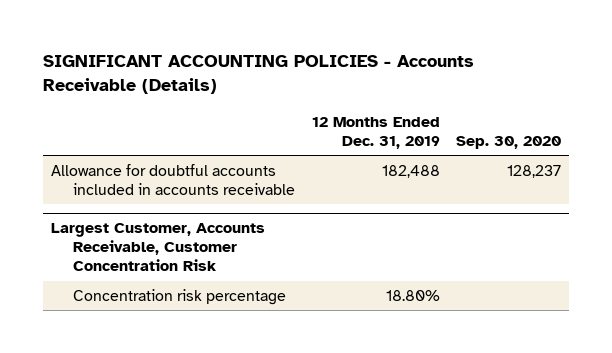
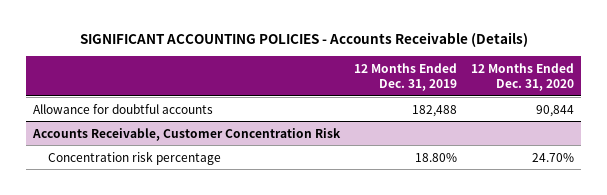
[455,135,561,149] Sep. 30, 2020 -> none
none -> [471,62,575,91] 12 Months Ended Dec. 31, 2020
[51,163,296,195] Allowance for doubtful accounts included in accounts receivable -> [32,103,213,114] Allowance for doubtful accounts
[51,223,266,272] Largest Customer, Accounts Receivable, Customer Concentration Risk -> [31,127,341,141] Accounts Receivable, Customer Concentration Risk

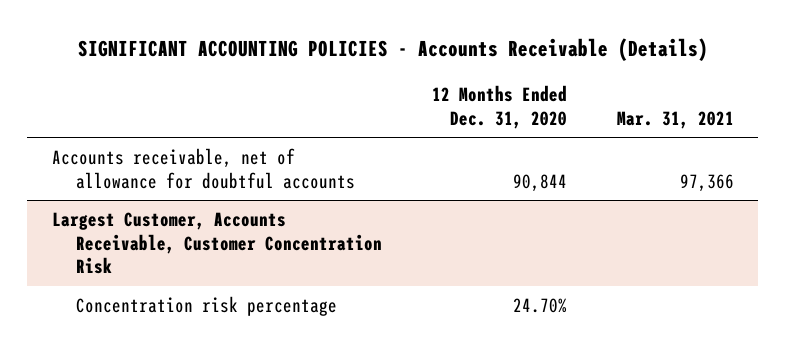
[354,62,458,91] 12 Months Ended Dec. 31, 2019 -> none
none -> [616,110,734,129] Mar. 31, 2021
[32,103,213,114] Allowance for doubtful accounts -> [52,147,355,189] Accounts receivable, net of allowance for doubtful accounts
[31,127,341,141] Accounts Receivable, Customer Concentration Risk -> [52,211,382,275] Largest Customer, Accounts Receivable, Customer Concentration Risk

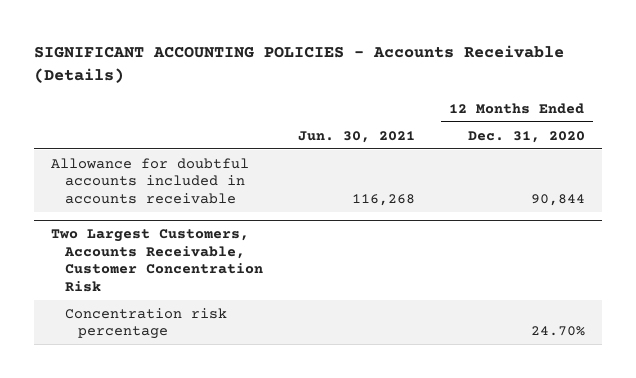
[616,110,734,129] Mar. 31, 2021 -> none
none -> [297,130,415,143] Jun. 30, 2021
[52,147,355,189] Accounts receivable, net of allowance for doubtful accounts -> [51,157,250,204] Allowance for doubtful accounts included in accounts receivable
[52,211,382,275] Largest Customer, Accounts Receivable, Customer Concentration Risk -> [51,229,263,292] Two Largest Customers, Accounts Receivable, Customer Concentration Risk

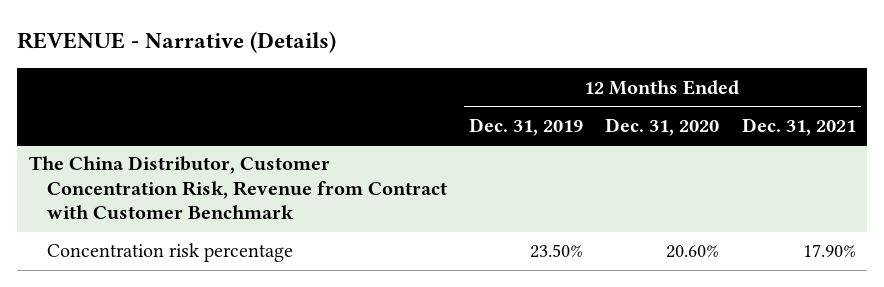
[33,45,564,84] SIGNIFICANT ACCOUNTING POLICIES - Accounts Receivable (Details) -> [17,31,337,54] REVENUE - Narrative (Details)
[297,130,415,143] Jun. 30, 2021 -> none
none -> [469,117,584,136] Dec. 31, 2019
none -> [741,117,856,136] Dec. 31, 2021
[51,157,250,204] Allowance for doubtful accounts included in accounts receivable -> none
[51,229,263,292] Two Largest Customers, Accounts Receivable, Customer Concentration Risk -> none
none -> [28,156,447,221] The China Distributor, Customer Concentration Risk, Revenue from Contract with Customer Benchmark
[530,326,585,337] 24.70% -> [666,245,720,259] 20.60%

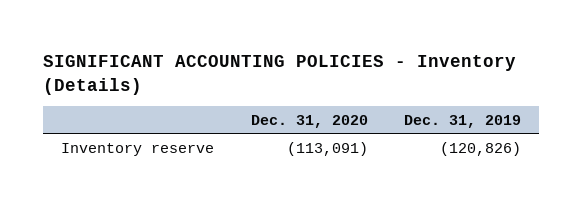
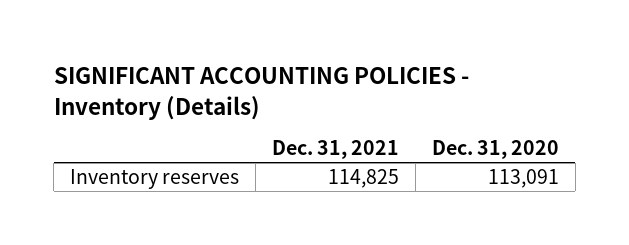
[404,114,522,128] Dec. 31, 2019 -> none
none -> [271,140,399,160] Dec. 31, 2021
[61,142,215,156] Inventory reserve -> [70,169,240,190] Inventory reserves
[286,141,368,156] (113,091) -> [487,169,559,189] 113,091

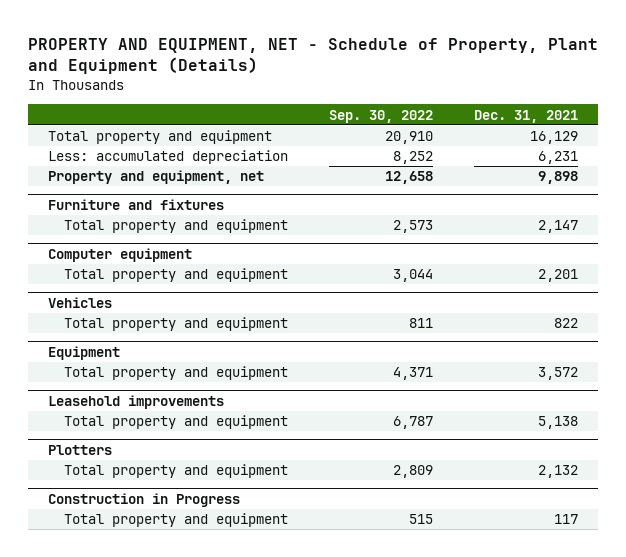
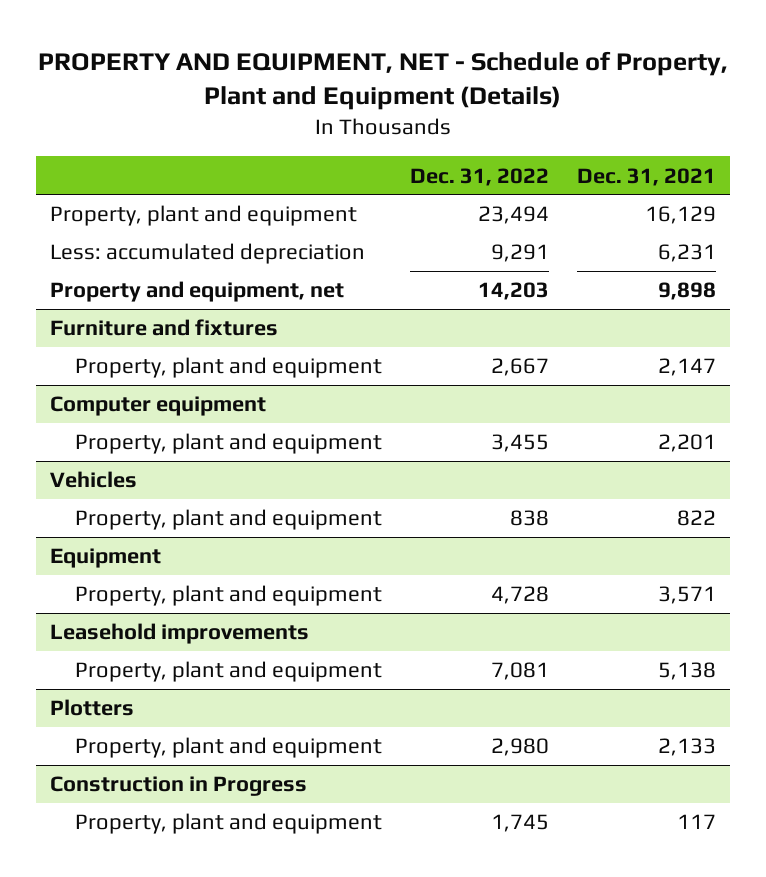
[329,109,434,123] Sep. 30, 2022 -> none
none -> [410,167,550,186] Dec. 31, 2022
[48,130,273,145] Total property and equipment -> [49,205,357,227] Property, plant and equipment
[63,219,288,234] Total property and equipment -> [75,357,383,379] Property, plant and equipment
[63,268,288,283] Total property and equipment -> [75,433,383,455] Property, plant and equipment
[63,317,288,332] Total property and equipment -> [75,509,383,531] Property, plant and equipment
[63,366,288,381] Total property and equipment -> [75,585,383,607] Property, plant and equipment
[537,367,578,381] 3,572 -> [657,586,716,605] 3,571
[63,415,288,430] Total property and equipment -> [75,661,383,683] Property, plant and equipment
[63,464,288,479] Total property and equipment -> [75,737,383,759] Property, plant and equipment
[537,465,578,479] 2,132 -> [657,738,716,757] 2,133
[63,513,288,528] Total property and equipment -> [75,813,383,835] Property, plant and equipment

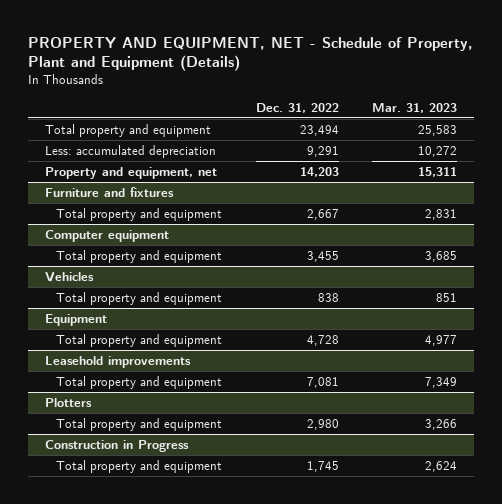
[576,167,716,186] Dec. 31, 2021 -> none
none -> [372,102,458,113] Mar. 31, 2023
[49,205,357,227] Property, plant and equipment -> [45,123,212,137] Total property and equipment
[75,357,383,379] Property, plant and equipment -> [56,207,223,221] Total property and equipment
[75,433,383,455] Property, plant and equipment -> [56,249,223,263] Total property and equipment
[75,509,383,531] Property, plant and equipment -> [56,291,223,305] Total property and equipment
[75,585,383,607] Property, plant and equipment -> [56,333,223,347] Total property and equipment
[75,661,383,683] Property, plant and equipment -> [56,375,223,389] Total property and equipment
[75,737,383,759] Property, plant and equipment -> [56,417,223,431] Total property and equipment
[75,813,383,835] Property, plant and equipment -> [56,459,223,473] Total property and equipment

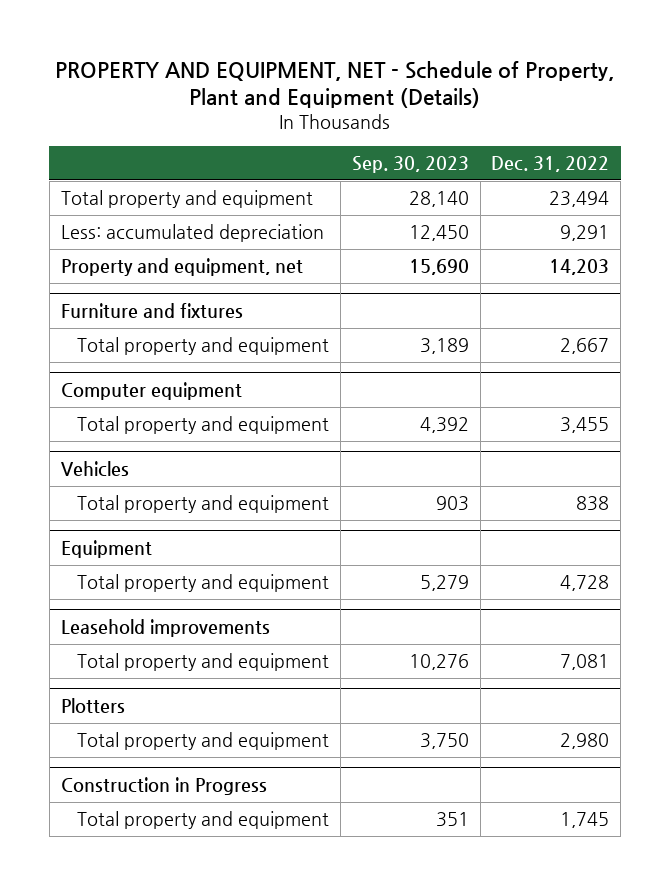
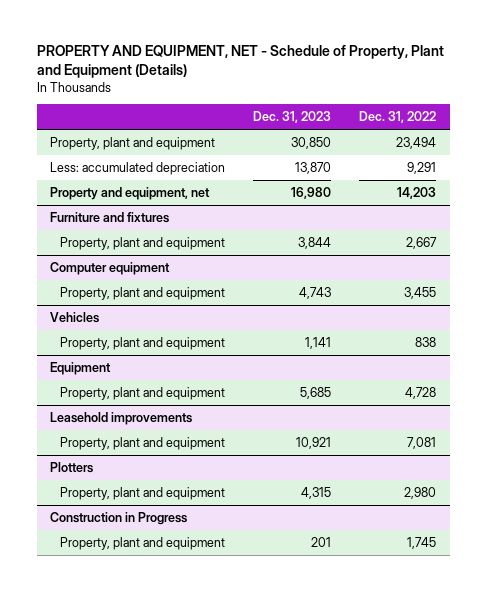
[351,155,469,173] Sep. 30, 2023 -> none
none -> [253,111,332,124] Dec. 31, 2023
[60,190,313,209] Total property and equipment -> [50,137,216,151] Property, plant and equipment
[77,337,330,356] Total property and equipment -> [60,237,226,251] Property, plant and equipment
[77,416,330,435] Total property and equipment -> [60,287,226,301] Property, plant and equipment
[77,495,330,514] Total property and equipment -> [60,337,226,351] Property, plant and equipment
[77,574,330,593] Total property and equipment -> [60,387,226,401] Property, plant and equipment
[77,653,330,672] Total property and equipment -> [60,437,226,451] Property, plant and equipment
[77,732,330,751] Total property and equipment -> [60,487,226,501] Property, plant and equipment
[77,811,330,830] Total property and equipment -> [60,537,226,551] Property, plant and equipment

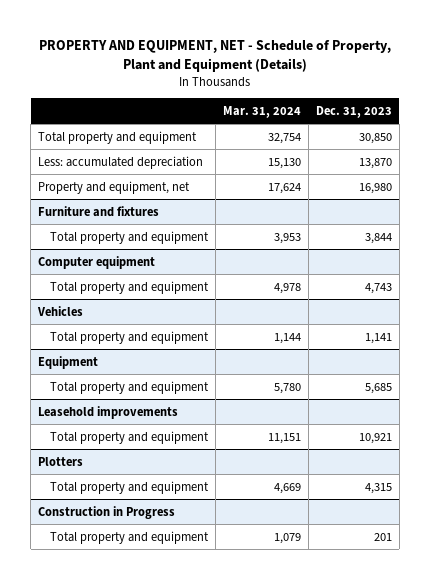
[358,111,436,124] Dec. 31, 2022 -> none
none -> [222,105,301,118] Mar. 31, 2024
[50,137,216,151] Property, plant and equipment -> [38,130,198,144] Total property and equipment
[60,237,226,251] Property, plant and equipment -> [49,230,209,244] Total property and equipment
[60,287,226,301] Property, plant and equipment -> [49,280,209,294] Total property and equipment
[60,337,226,351] Property, plant and equipment -> [49,330,209,344] Total property and equipment
[60,387,226,401] Property, plant and equipment -> [49,380,209,394] Total property and equipment
[60,437,226,451] Property, plant and equipment -> [49,430,209,444] Total property and equipment
[60,487,226,501] Property, plant and equipment -> [49,480,209,494] Total property and equipment
[60,537,226,551] Property, plant and equipment -> [49,530,209,544] Total property and equipment

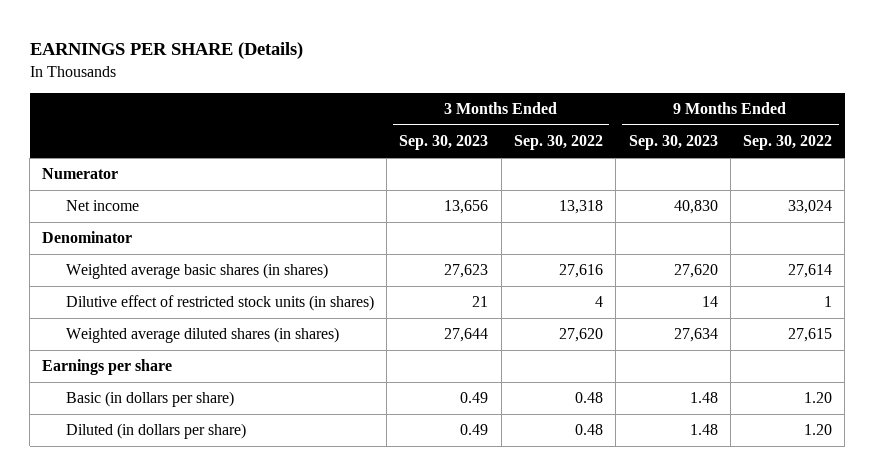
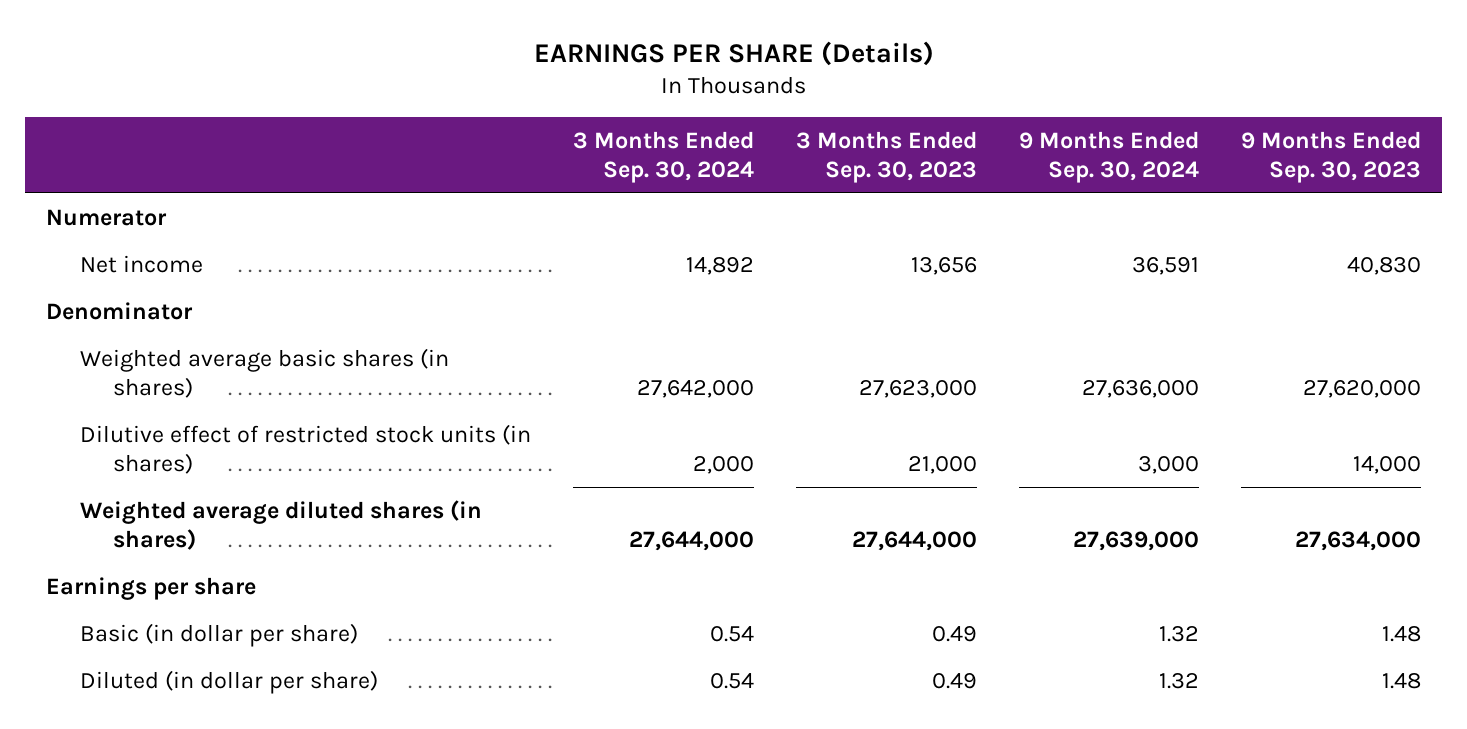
[513,135,603,151] Sep. 30, 2022 -> none
[743,135,833,151] Sep. 30, 2022 -> none
none -> [572,131,754,183] 3 Months Ended Sep. 30, 2024
none -> [1019,131,1200,183] 9 Months Ended Sep. 30, 2024
[444,264,489,279] 27,623 -> [858,379,977,398] 27,623,000
[673,264,718,279] 27,620 -> [1303,379,1422,398] 27,620,000
[472,296,489,308] 21 -> [907,455,977,474] 21,000
[701,296,718,308] 14 -> [1353,455,1422,474] 14,000
[444,328,489,343] 27,644 -> [851,530,977,551] 27,644,000
[673,328,718,343] 27,634 -> [1295,530,1422,551] 27,634,000
[65,391,234,408] Basic (in dollars per share) -> [79,623,358,648] Basic (in dollar per share)
[65,423,246,440] Diluted (in dollars per share) -> [79,670,378,695] Diluted (in dollar per share)

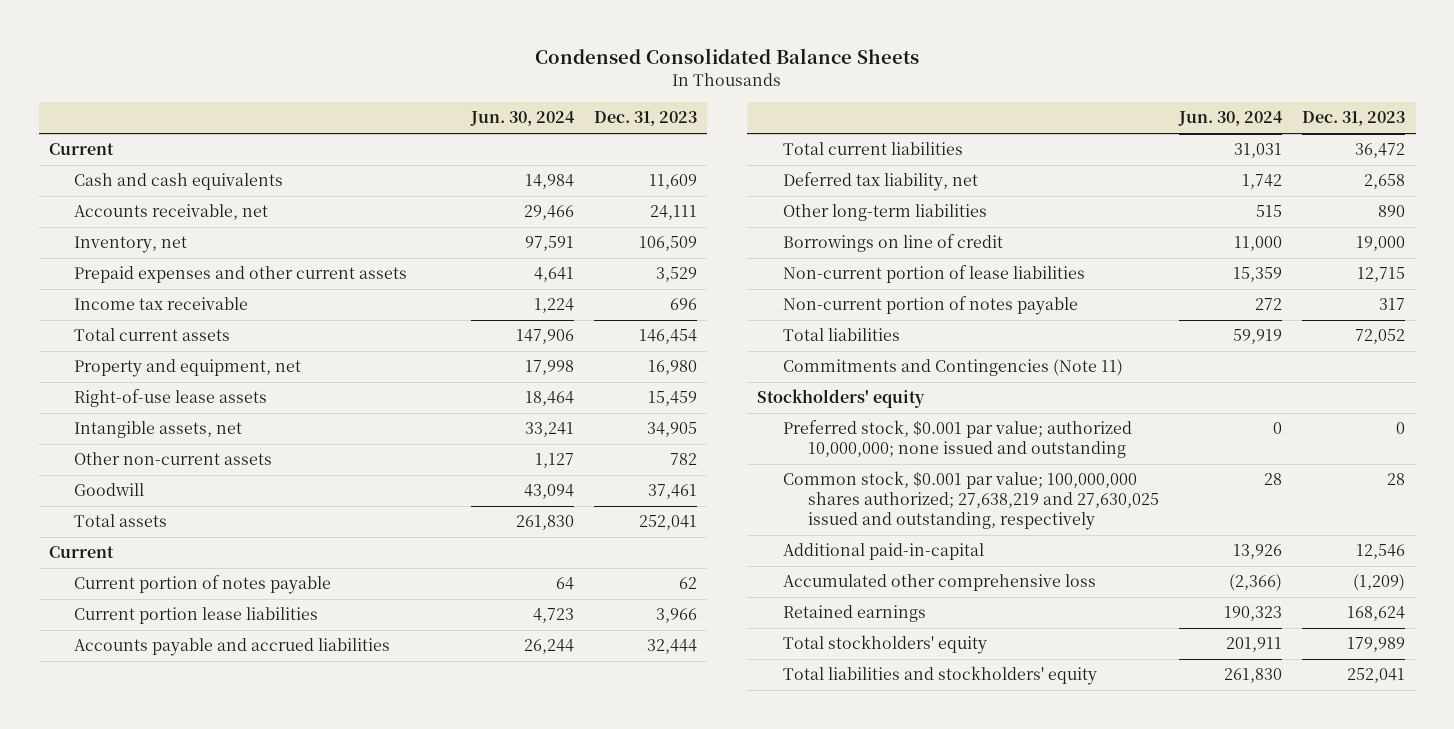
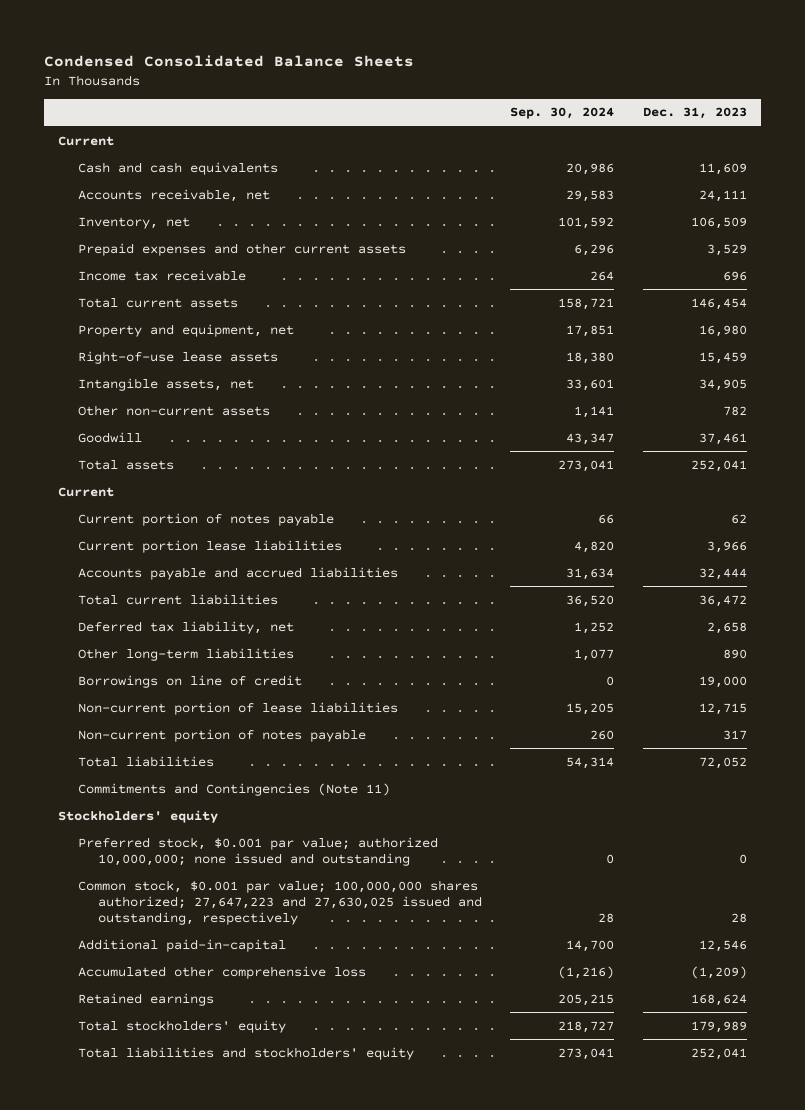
[469,111,575,127] Jun. 30, 2024 -> none
none -> [510,107,615,120] Sep. 30, 2024
[782,471,1160,530] Common stock, $0.001 par value; 100,000,000 shares authorized; 27,638,219 and 27,630,025 issued and outstanding, respectively -> [77,879,482,926] Common stock, $0.001 par value; 100,000,000 shares authorized; 27,647,223 and 27,630,025 issued and outstanding, respectively

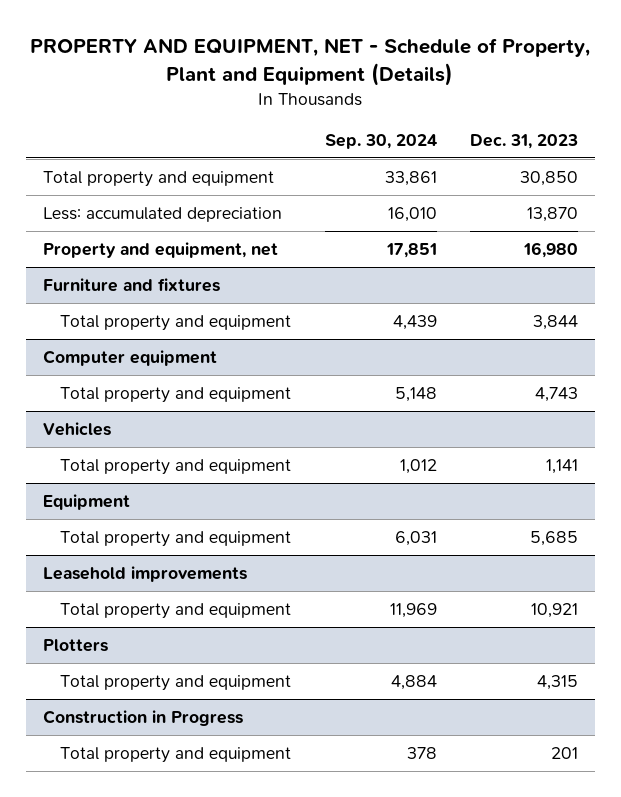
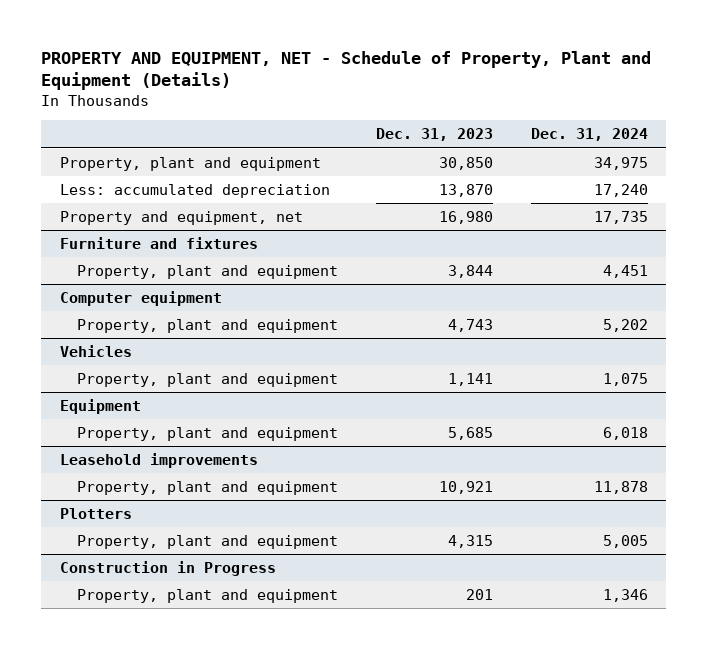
[324,133,437,149] Sep. 30, 2024 -> none
none -> [530,128,648,142] Dec. 31, 2024
[42,170,274,187] Total property and equipment -> [60,157,322,172] Property, plant and equipment
[60,314,292,331] Total property and equipment -> [77,265,339,280] Property, plant and equipment
[60,386,292,403] Total property and equipment -> [77,319,339,334] Property, plant and equipment
[60,458,292,475] Total property and equipment -> [77,373,339,388] Property, plant and equipment
[60,530,292,547] Total property and equipment -> [77,427,339,442] Property, plant and equipment
[60,602,292,619] Total property and equipment -> [77,481,339,496] Property, plant and equipment
[60,674,292,691] Total property and equipment -> [77,535,339,550] Property, plant and equipment
[60,746,292,763] Total property and equipment -> [77,589,339,604] Property, plant and equipment

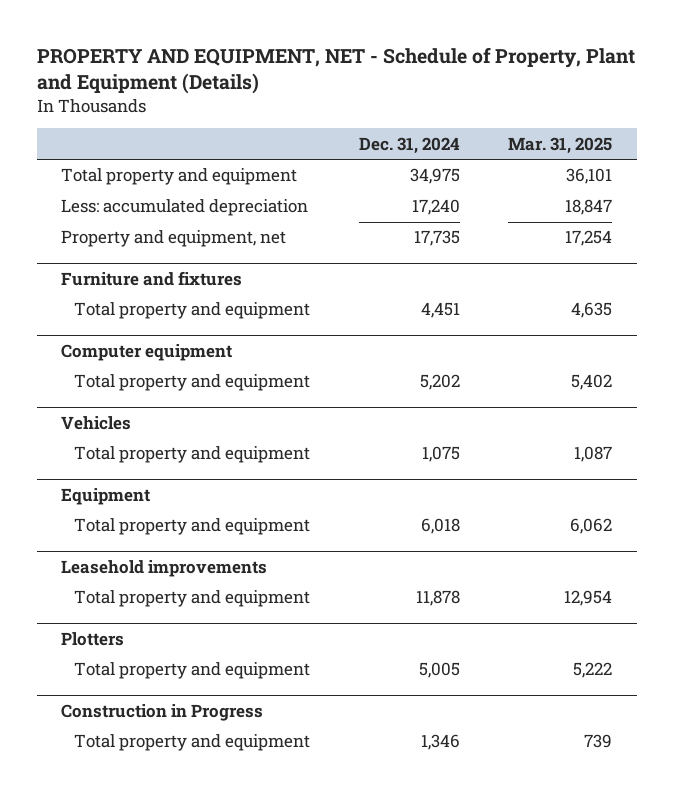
[376,128,494,142] Dec. 31, 2023 -> none
none -> [508,136,613,154] Mar. 31, 2025
[60,157,322,172] Property, plant and equipment -> [61,168,298,186] Total property and equipment
[77,265,339,280] Property, plant and equipment -> [74,302,311,320] Total property and equipment
[77,319,339,334] Property, plant and equipment -> [74,374,311,392] Total property and equipment
[77,373,339,388] Property, plant and equipment -> [74,446,311,464] Total property and equipment
[77,427,339,442] Property, plant and equipment -> [74,518,311,536] Total property and equipment
[77,481,339,496] Property, plant and equipment -> [74,590,311,608] Total property and equipment
[77,535,339,550] Property, plant and equipment -> [74,662,311,680] Total property and equipment
[77,589,339,604] Property, plant and equipment -> [74,734,311,752] Total property and equipment

